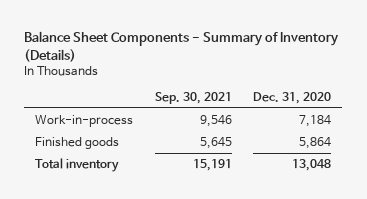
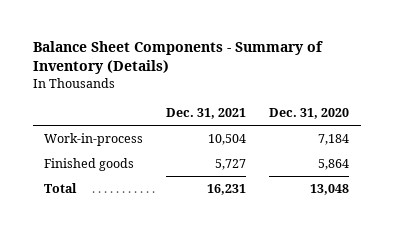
[154,92,232,105] Sep. 30, 2021 -> none
none -> [166,108,247,120] Dec. 31, 2021
[35,157,120,172] Total inventory -> [44,183,78,194] Total

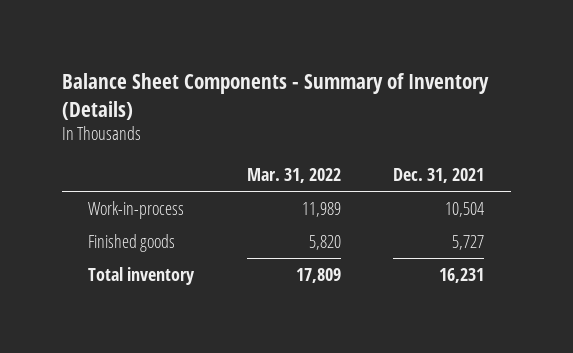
[269,108,350,120] Dec. 31, 2020 -> none
none -> [246,167,341,183] Mar. 31, 2022
[44,183,78,194] Total -> [88,266,196,285] Total inventory

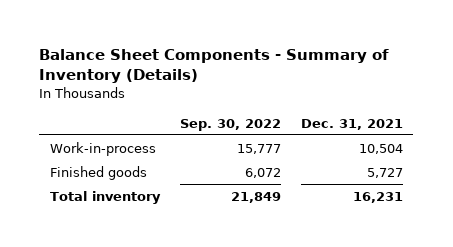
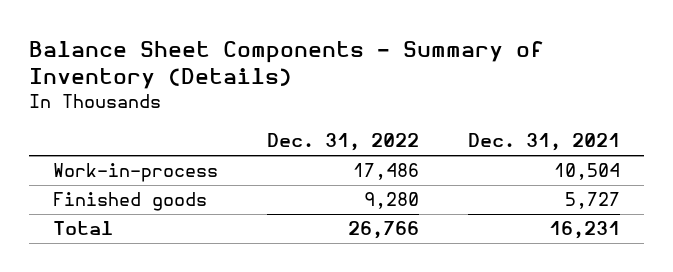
[179,118,281,131] Sep. 30, 2022 -> none
none -> [266,133,419,152] Dec. 31, 2022
[49,190,161,204] Total inventory -> [53,221,114,236] Total

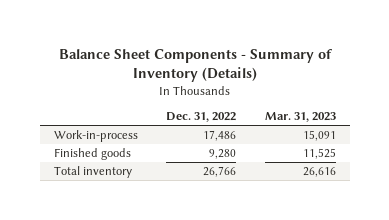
[467,133,620,152] Dec. 31, 2021 -> none
none -> [264,112,336,123] Mar. 31, 2023
[53,221,114,236] Total -> [53,165,132,178] Total inventory

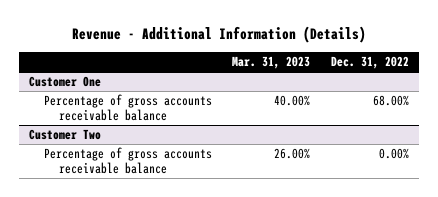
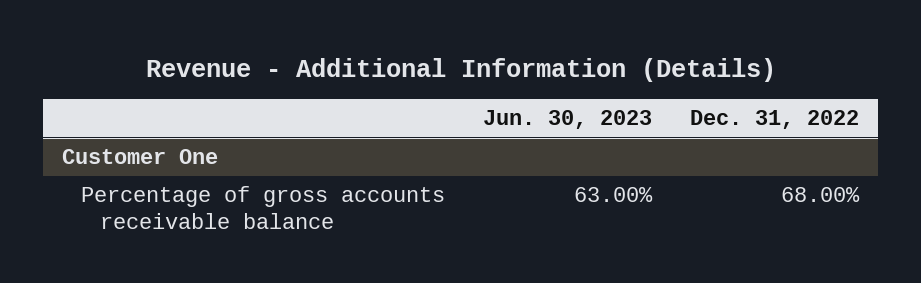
[232,56,311,70] Mar. 31, 2023 -> none
none -> [483,110,653,130] Jun. 30, 2023
[29,128,102,140] Customer Two -> none
[44,146,213,175] Percentage of gross accounts receivable balance -> none

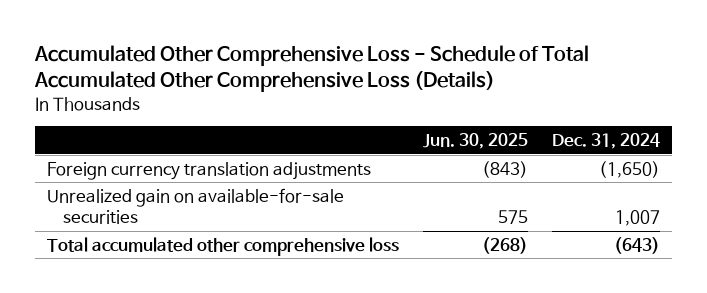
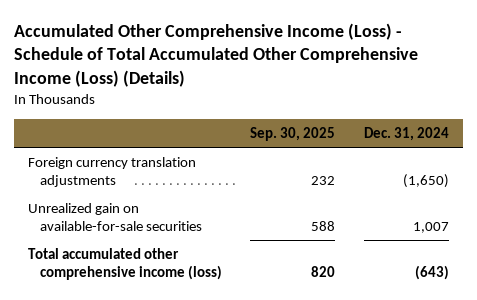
[33,45,589,93] Accumulated Other Comprehensive Loss - Schedule of Total Accumulated Other Comprehensive Loss (Details) -> [13,22,418,87] Accumulated Other Comprehensive Income (Loss) - Schedule of Total Accumulated Other Comprehensive Income (Loss) (Details)
[422,133,528,150] Jun. 30, 2025 -> none
none -> [250,127,336,142] Sep. 30, 2025
[46,236,399,256] Total accumulated other comprehensive loss -> [27,248,222,280] Total accumulated other comprehensive income (loss)

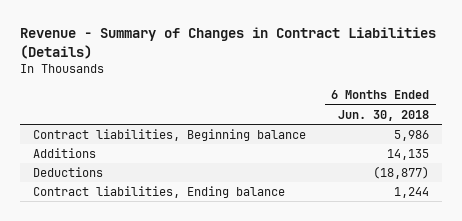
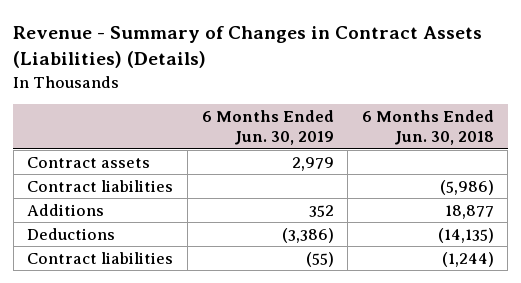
[19,27,436,60] Revenue - Summary of Changes in Contract Liabilities (Details) -> [13,26,483,69] Revenue - Summary of Changes in Contract Assets (Liabilities) (Details)
none -> [201,110,334,146] 6 Months Ended Jun. 30, 2019
none -> [27,156,151,168] Contract assets
[32,129,306,142] Contract liabilities, Beginning balance -> [27,179,174,192] Contract liabilities
[394,130,430,142] 5,986 -> [439,179,494,195] (5,986)
[387,149,430,161] 14,135 -> [444,204,494,219] 18,877
[373,166,430,180] (18,877) -> [437,227,494,243] (14,135)
[32,186,285,199] Contract liabilities, Ending balance -> [27,251,174,264] Contract liabilities
[394,187,430,199] 1,244 -> [441,251,494,267] (1,244)

